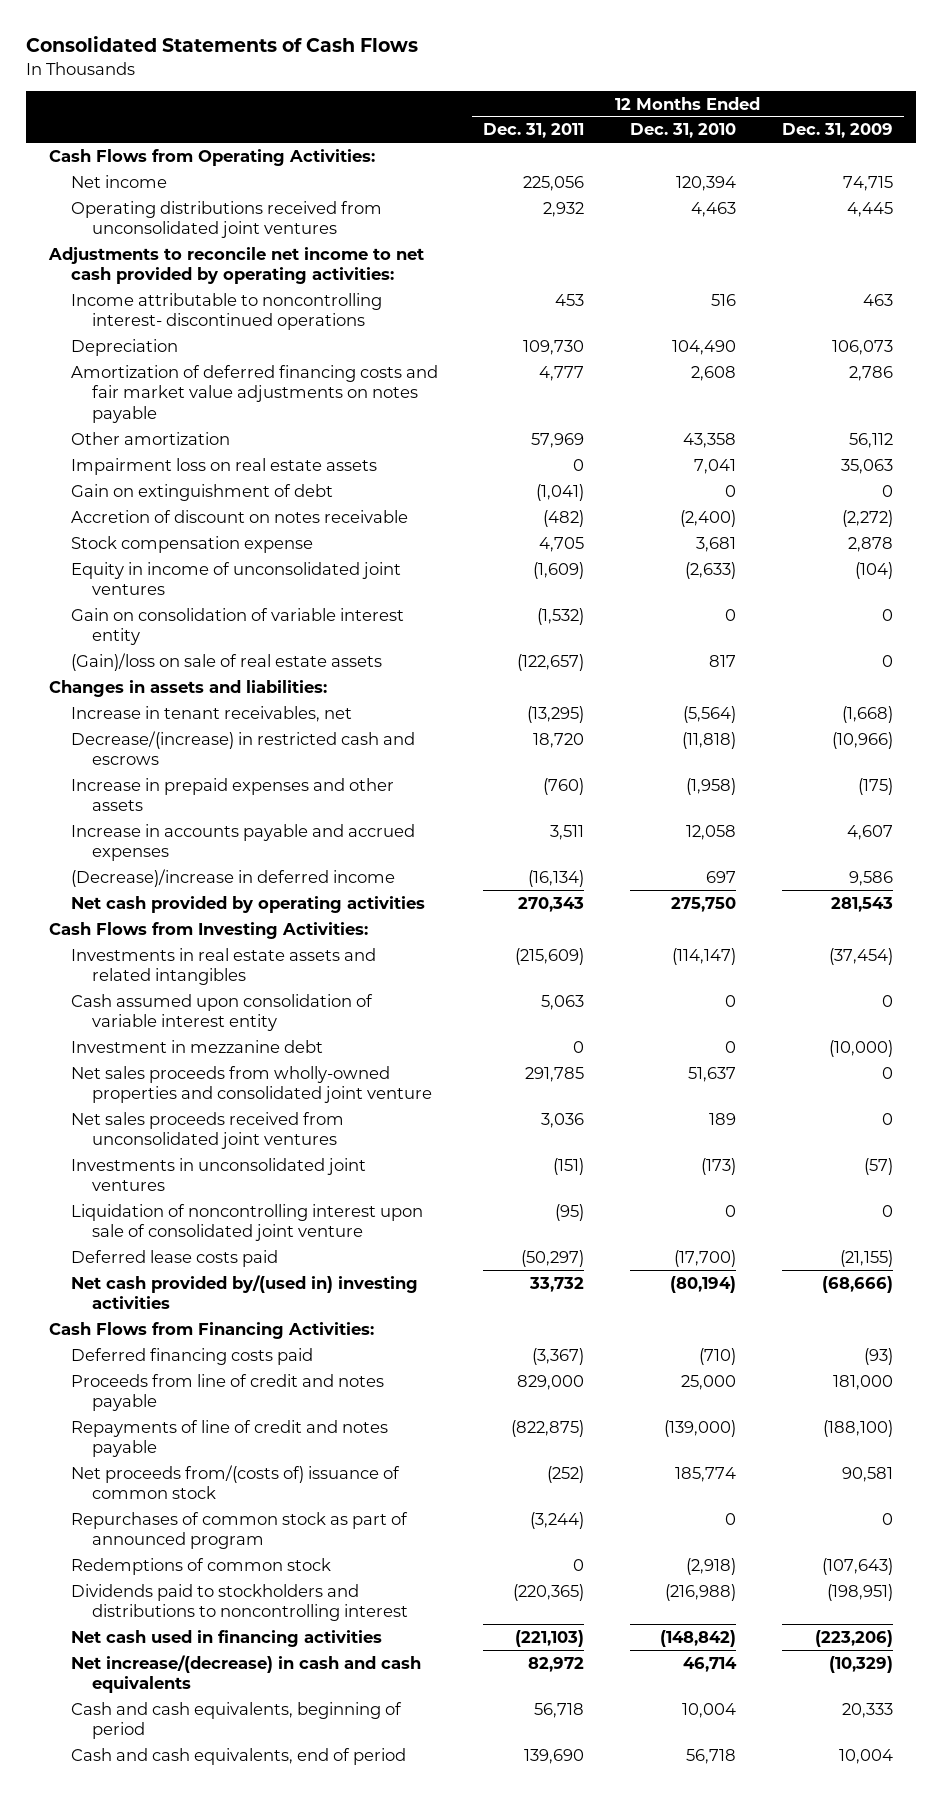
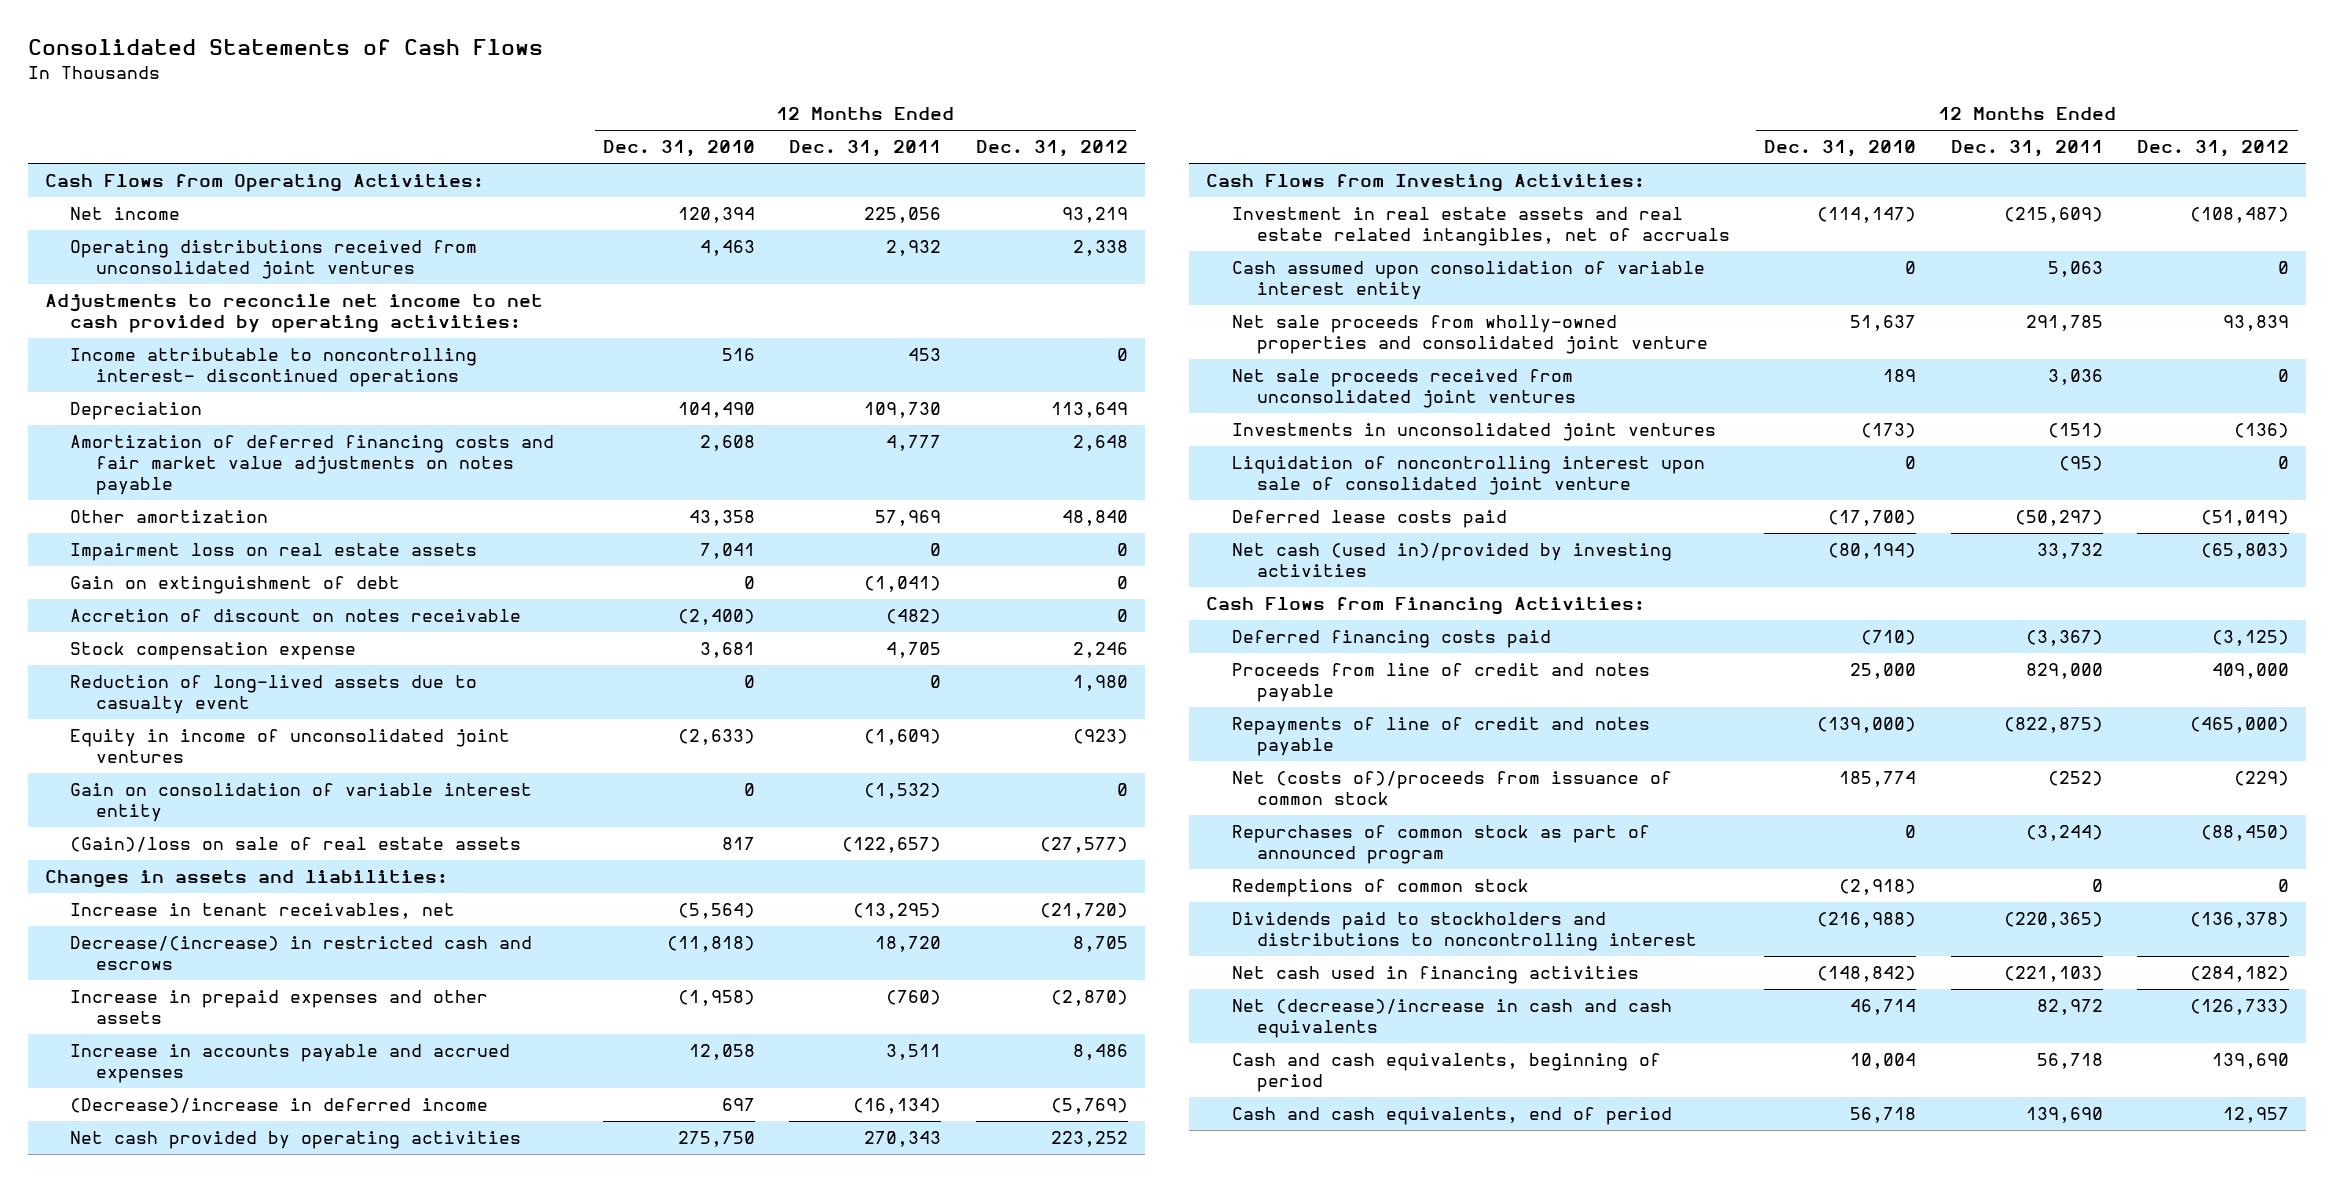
[781,123,893,139] Dec. 31, 2009 -> none
none -> [975,140,1128,158] Dec. 31, 2012
none -> [70,675,478,715] Reduction of long-lived assets due to casualty event
[70,947,376,986] Investments in real estate assets and related intangibles -> [1231,207,1731,247] Investment in real estate assets and real estate related intangibles, net of accruals
[70,1039,323,1053] Investment in mezzanine debt -> none
[70,1065,433,1104] Net sales proceeds from wholly-owned properties and consolidated joint venture -> [1231,315,1709,355] Net sale proceeds from wholly-owned properties and consolidated joint venture
[70,1111,344,1150] Net sales proceeds received from unconsolidated joint ventures -> [1231,369,1577,409] Net sale proceeds received from unconsolidated joint ventures
[70,1274,418,1310] Net cash provided by/(used in) investing activities -> [1231,543,1672,578] Net cash (used in)/provided by investing activities
[70,1464,400,1500] Net proceeds from/(costs of) issuance of common stock -> [1231,771,1672,806] Net (costs of)/proceeds from issuance of common stock
[70,1654,421,1694] Net increase/(decrease) in cash and cash equivalents -> [1231,999,1672,1039] Net (decrease)/increase in cash and cash equivalents

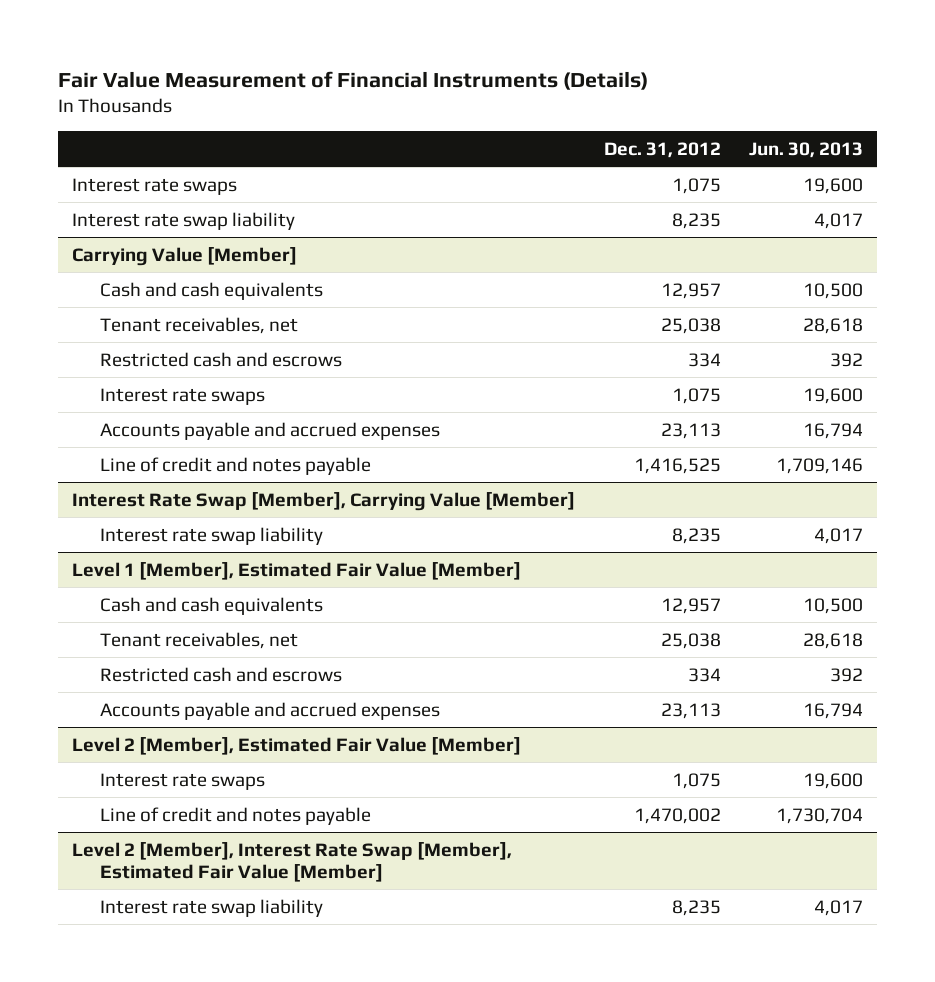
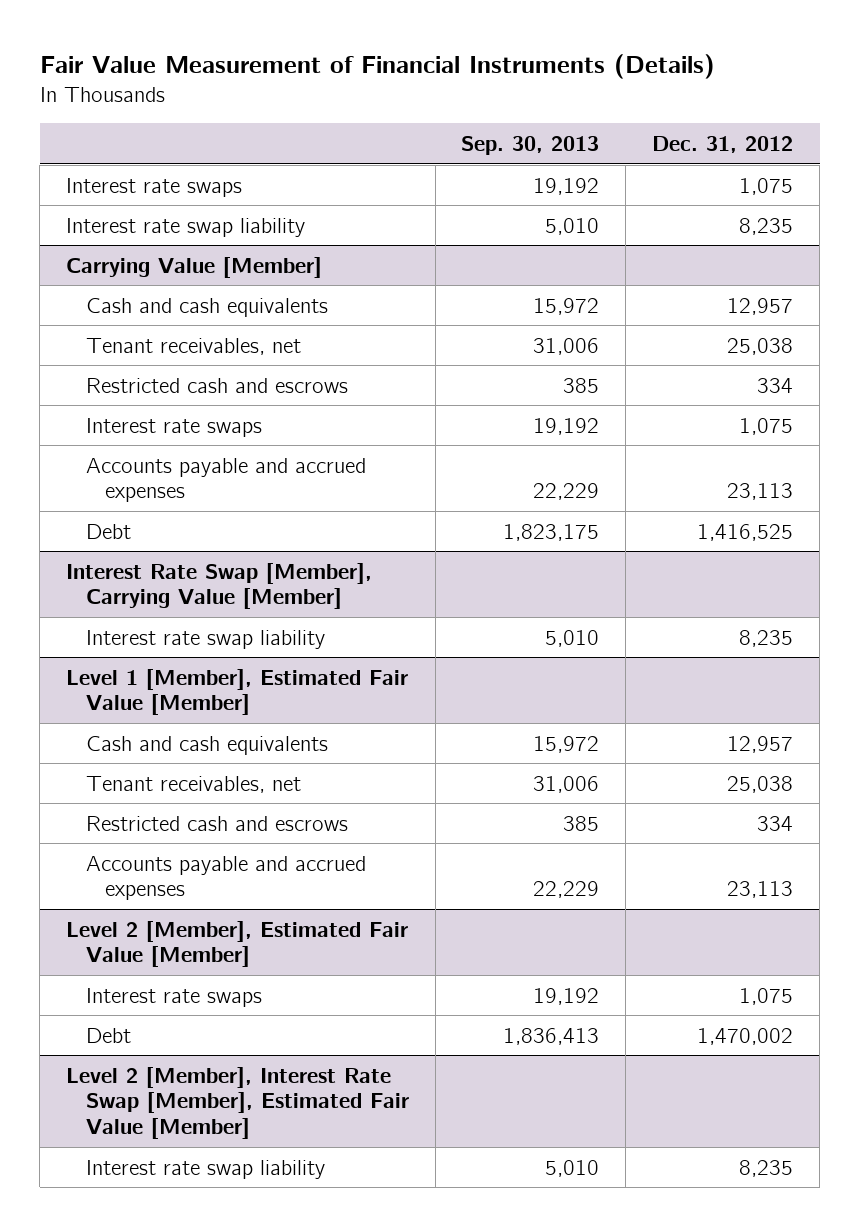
[748,141,863,158] Jun. 30, 2013 -> none
none -> [461,135,600,155] Sep. 30, 2013
[100,456,372,475] Line of credit and notes payable -> [85,523,131,539] Debt
[100,806,372,825] Line of credit and notes payable -> [85,1027,131,1043] Debt

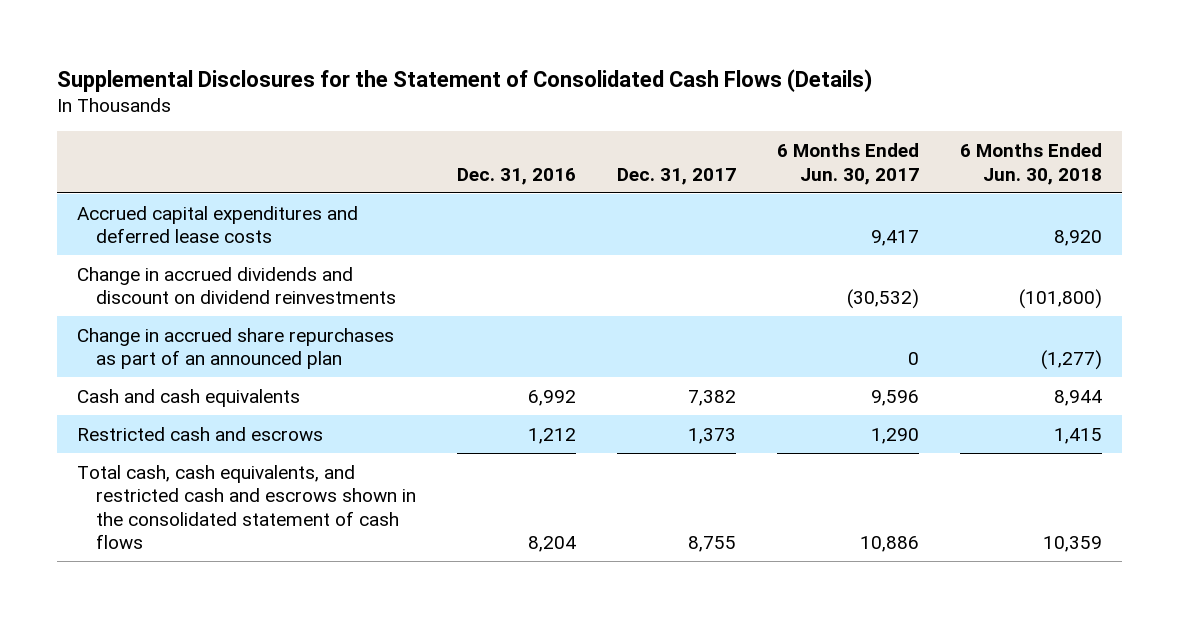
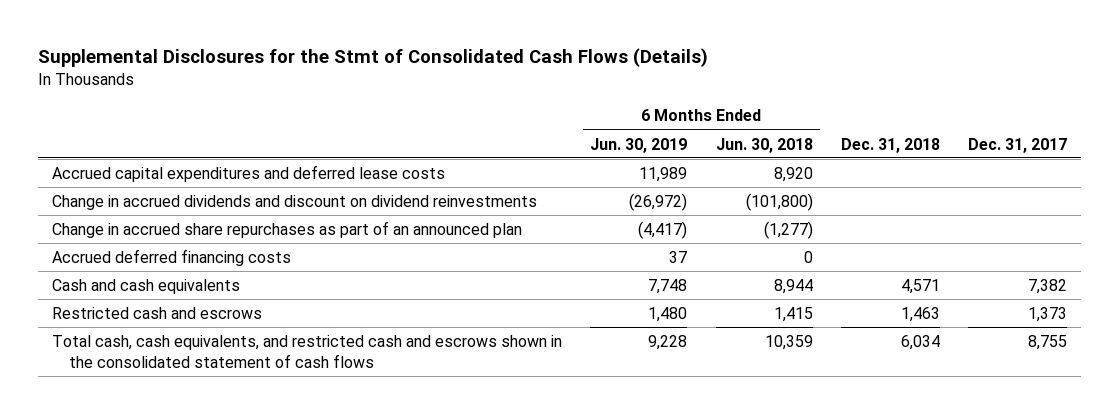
[56,68,872,92] Supplemental Disclosures for the Statement of Consolidated Cash Flows (Details) -> [38,48,709,68] Supplemental Disclosures for the Stmt of Consolidated Cash Flows (Details)
[456,167,576,185] Dec. 31, 2016 -> none
[776,143,919,185] 6 Months Ended Jun. 30, 2017 -> none
none -> [590,137,688,153] Jun. 30, 2019
none -> [840,137,940,153] Dec. 31, 2018
none -> [52,248,292,266] Accrued deferred financing costs

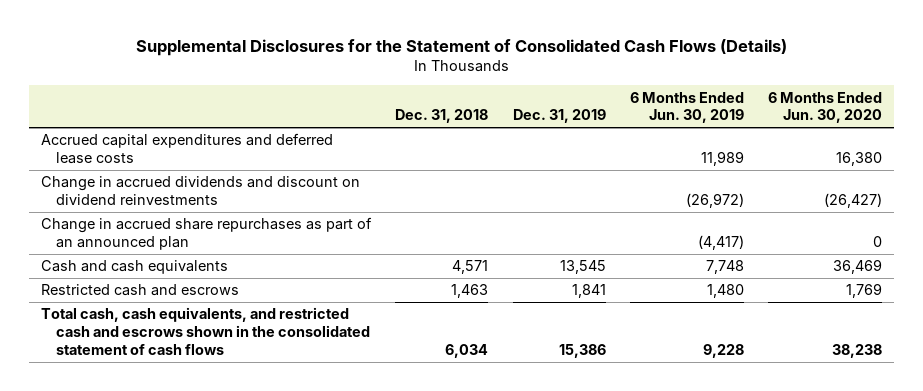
[38,48,709,68] Supplemental Disclosures for the Stmt of Consolidated Cash Flows (Details) -> [135,38,787,56] Supplemental Disclosures for the Statement of Consolidated Cash Flows (Details)
[715,137,813,153] Jun. 30, 2018 -> none
[967,137,1067,153] Dec. 31, 2017 -> none
none -> [512,109,606,124] Dec. 31, 2019
none -> [767,91,882,124] 6 Months Ended Jun. 30, 2020
[52,248,292,266] Accrued deferred financing costs -> none

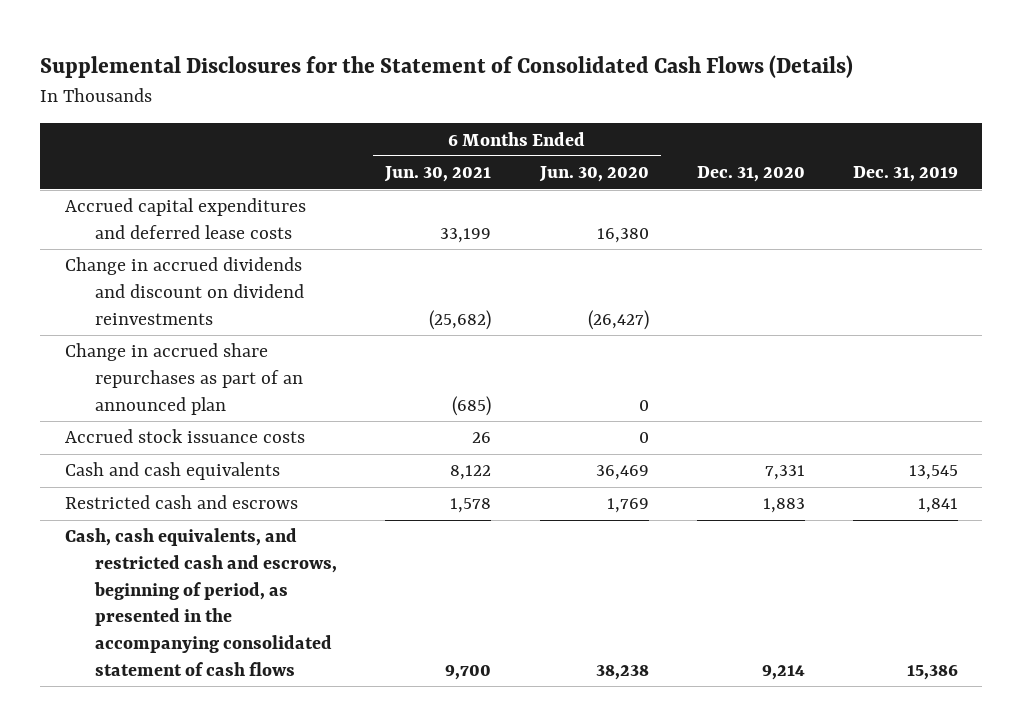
[395,109,489,124] Dec. 31, 2018 -> none
[629,91,744,124] 6 Months Ended Jun. 30, 2019 -> none
none -> [384,166,492,183] Jun. 30, 2021
none -> [696,166,805,183] Dec. 31, 2020
none -> [64,429,305,444] Accrued stock issuance costs
[41,307,371,355] Total cash, cash equivalents, and restricted cash and escrows shown in the consolidated statement of cash flows -> [64,528,338,676] Cash, cash equivalents, and restricted cash and escrows, beginning of period, as presented in the accompanying consolidated statement of cash flows

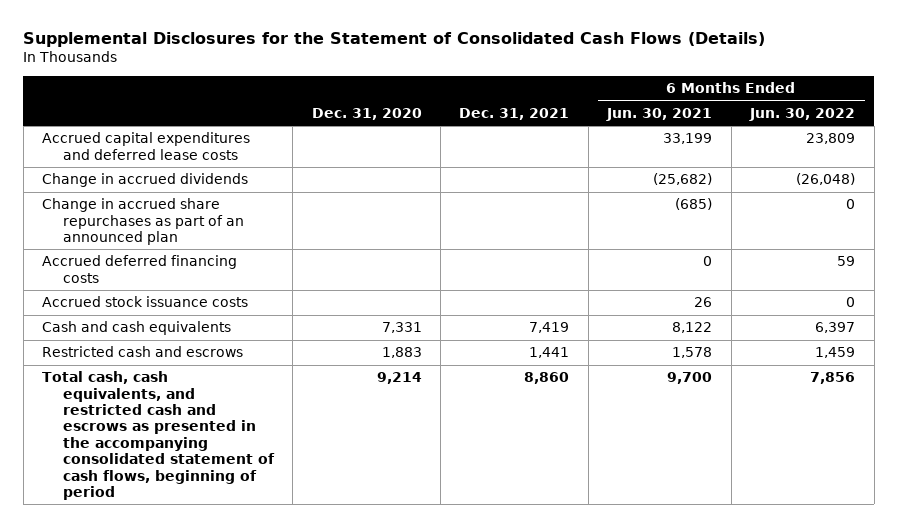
[538,166,649,183] Jun. 30, 2020 -> none
[853,166,959,183] Dec. 31, 2019 -> none
none -> [459,107,570,120] Dec. 31, 2021
none -> [749,107,856,121] Jun. 30, 2022
[64,257,305,325] Change in accrued dividends and discount on dividend reinvestments -> [42,173,249,188] Change in accrued dividends
none -> [42,255,238,283] Accrued deferred financing costs
[64,528,338,676] Cash, cash equivalents, and restricted cash and escrows, beginning of period, as presented in the accompanying consolidated statement of cash flows -> [42,371,275,500] Total cash, cash equivalents, and restricted cash and escrows as presented in the accompanying consolidated statement of cash flows, beginning of period

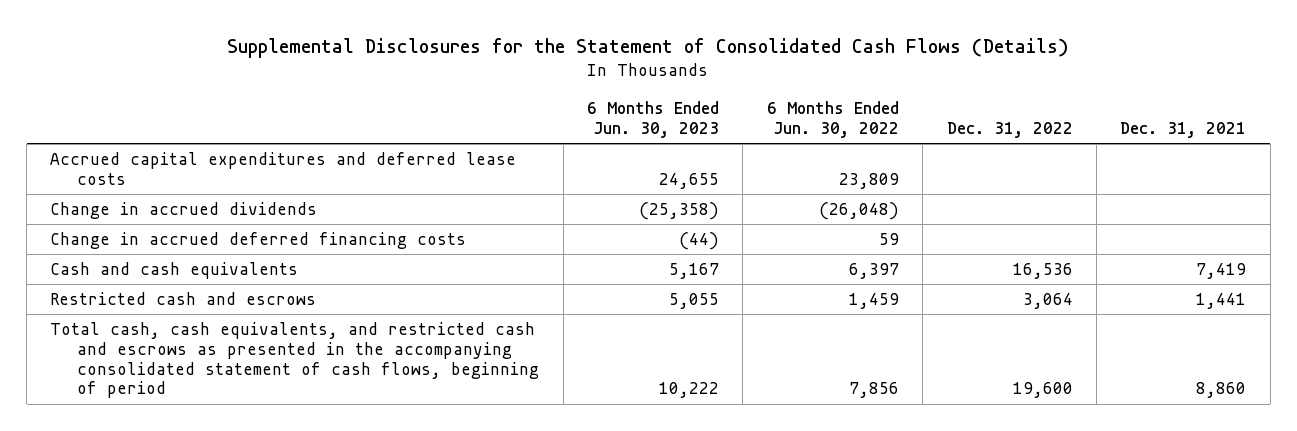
[311,107,422,120] Dec. 31, 2020 -> none
[606,107,713,121] Jun. 30, 2021 -> none
none -> [587,101,720,139] 6 Months Ended Jun. 30, 2023
none -> [946,122,1073,139] Dec. 31, 2022
[42,198,244,246] Change in accrued share repurchases as part of an announced plan -> none
[42,296,249,308] Accrued stock issuance costs -> none
[42,255,238,283] Accrued deferred financing costs -> [50,232,467,250] Change in accrued deferred financing costs

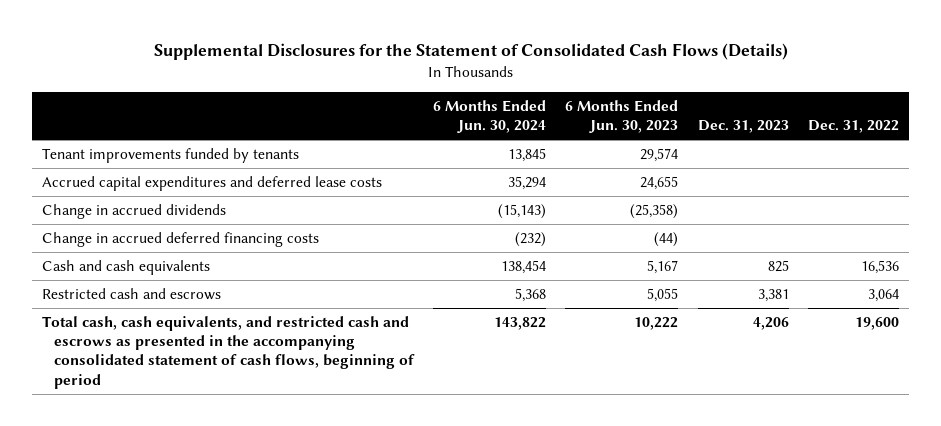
[766,101,899,139] 6 Months Ended Jun. 30, 2022 -> none
[1120,122,1247,139] Dec. 31, 2021 -> none
none -> [433,100,547,134] 6 Months Ended Jun. 30, 2024
none -> [697,120,789,134] Dec. 31, 2023
none -> [41,148,299,164] Tenant improvements funded by tenants

